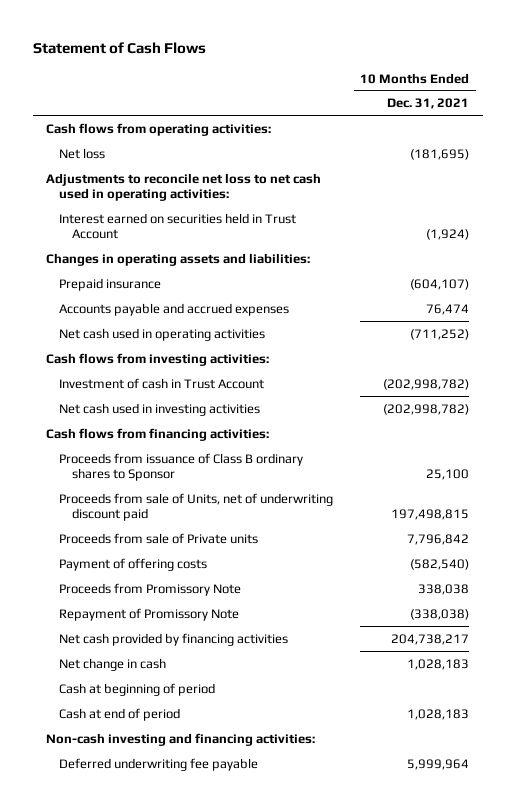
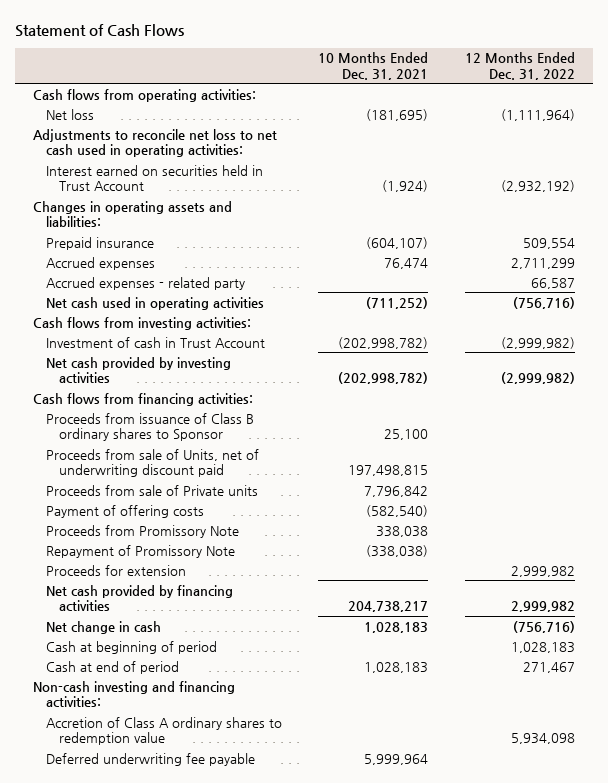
none -> [464,52,575,80] 12 Months Ended Dec. 31, 2022
[59,302,290,316] Accounts payable and accrued expenses -> [45,256,155,270] Accrued expenses
none -> [45,276,245,290] Accrued expenses - related party
[59,402,261,416] Net cash used in investing activities -> [45,356,231,384] Net cash provided by investing activities
none -> [45,564,186,576] Proceeds for extension
none -> [45,716,282,746] Accretion of Class A ordinary shares to redemption value

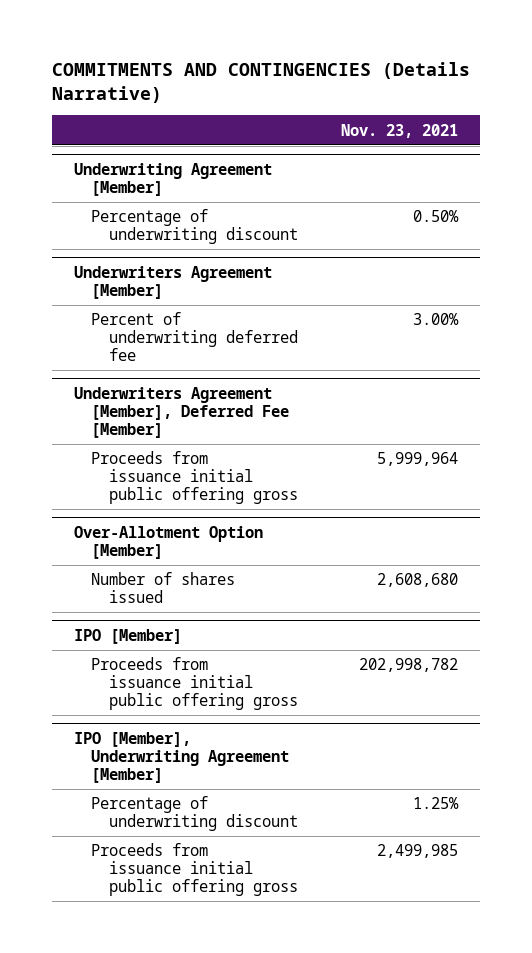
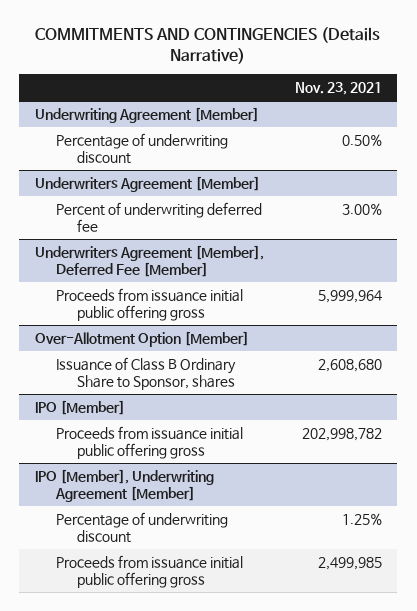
[91,572,236,604] Number of shares issued -> [55,356,236,390] Issuance of Class B Ordinary Share to Sponsor, shares

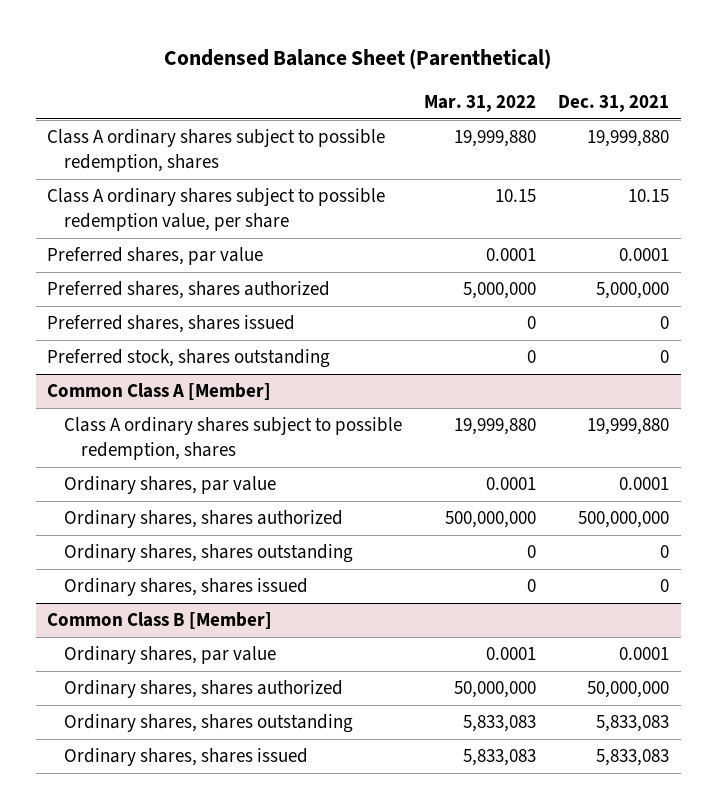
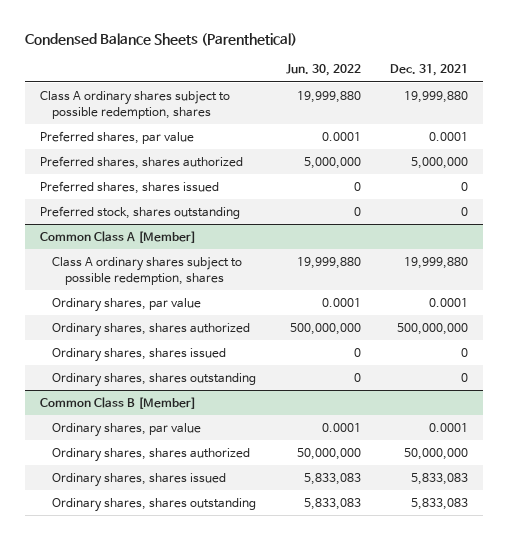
[164,49,552,70] Condensed Balance Sheet (Parenthetical) -> [24,32,297,46] Condensed Balance Sheets (Parenthetical)
[424,94,537,112] Mar. 31, 2022 -> none
none -> [285,64,361,77] Jun. 30, 2022
[47,188,386,231] Class A ordinary shares subject to possible redemption value, per share -> none
[64,544,354,564] Ordinary shares, shares outstanding -> [52,373,257,388] Ordinary shares, shares outstanding
[64,714,354,734] Ordinary shares, shares outstanding -> [52,498,257,513] Ordinary shares, shares outstanding

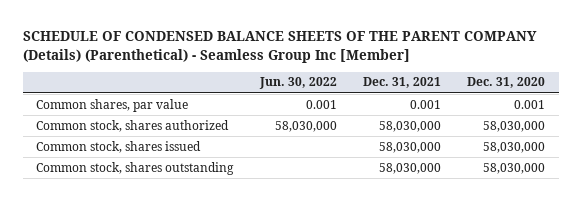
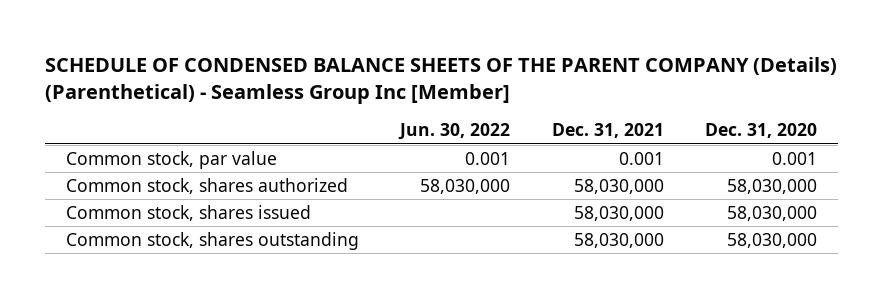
[36,98,189,112] Common shares, par value -> [65,150,277,169] Common stock, par value

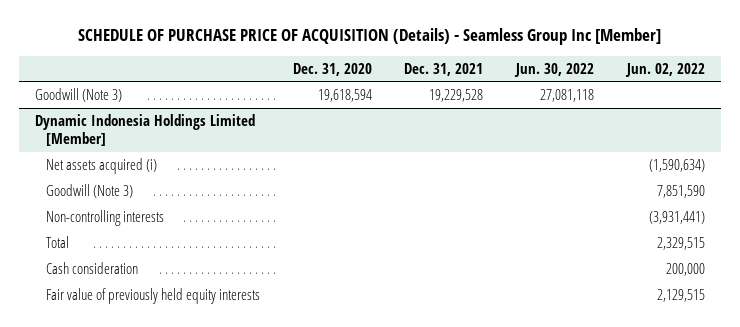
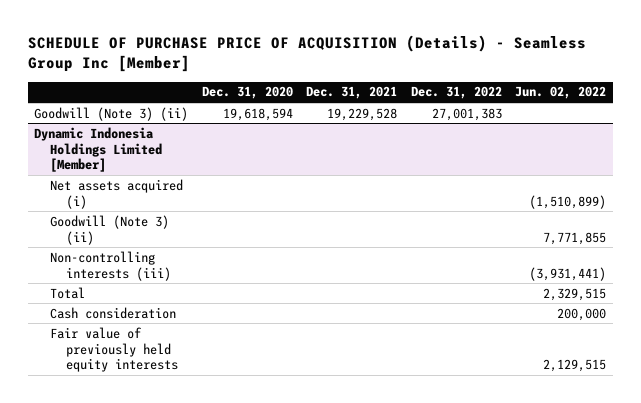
[514,62,595,77] Jun. 30, 2022 -> none
none -> [410,86,502,100] Dec. 31, 2022
[35,87,123,102] Goodwill (Note 3) -> [34,106,189,121] Goodwill (Note 3) (ii)
[648,158,705,172] (1,590,634) -> [529,194,607,209] (1,510,899)
[45,183,133,198] Goodwill (Note 3) -> [50,214,170,245] Goodwill (Note 3) (ii)
[656,184,705,198] 7,851,590 -> [543,231,607,245] 7,771,855
[45,209,164,226] Non-controlling interests -> [50,250,171,281] Non-controlling interests (iii)

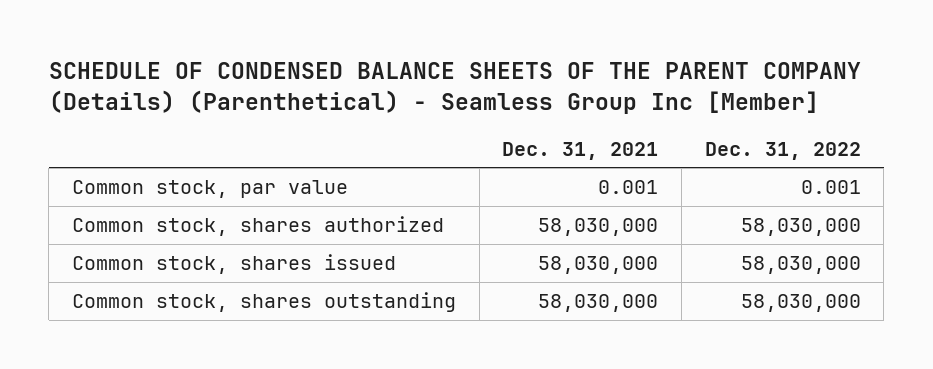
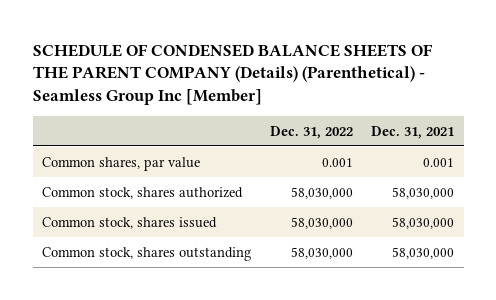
[71,179,348,198] Common stock, par value -> [42,156,201,171] Common shares, par value

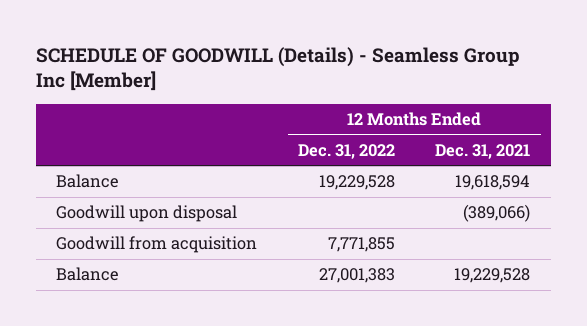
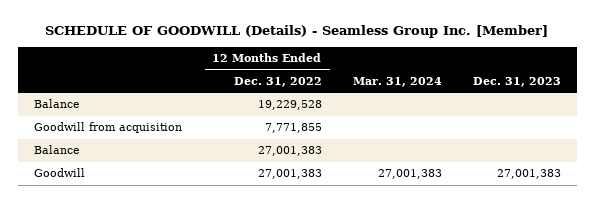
[35,46,520,92] SCHEDULE OF GOODWILL (Details) - Seamless Group Inc [Member] -> [45,25,549,39] SCHEDULE OF GOODWILL (Details) - Seamless Group Inc. [Member]
[435,143,531,159] Dec. 31, 2021 -> none
none -> [352,76,442,87] Mar. 31, 2024
none -> [473,76,562,87] Dec. 31, 2023
[56,205,238,223] Goodwill upon disposal -> none
none -> [33,168,85,178] Goodwill

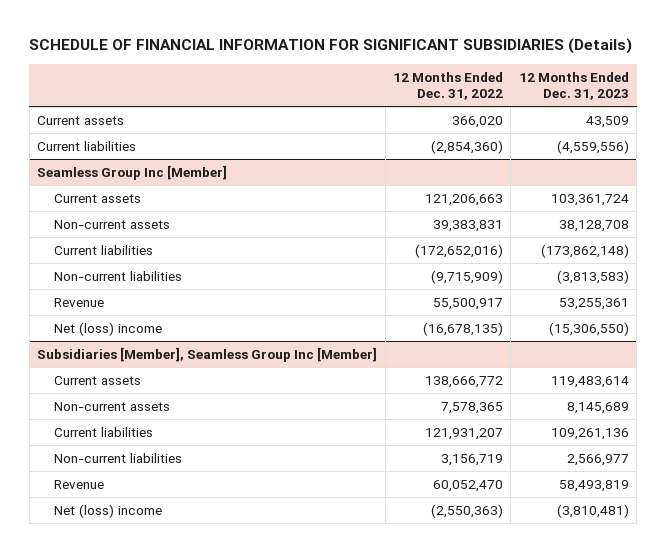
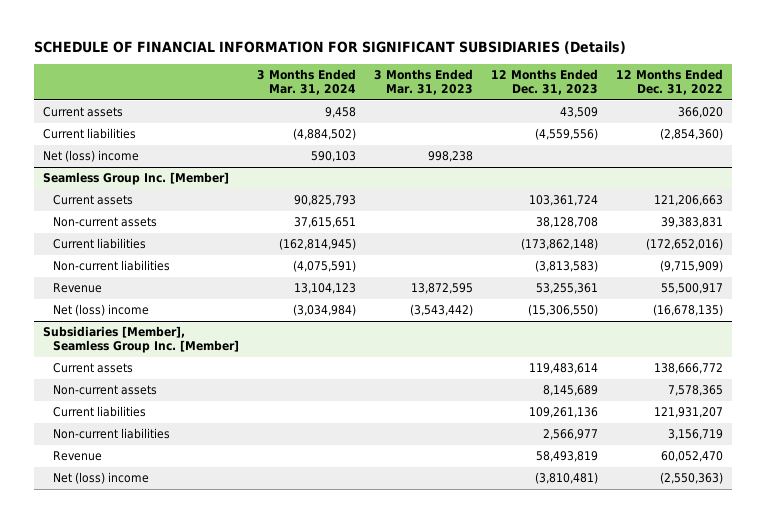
none -> [256,69,356,95] 3 Months Ended Mar. 31, 2024
none -> [373,69,473,95] 3 Months Ended Mar. 31, 2023
none -> [42,150,139,163] Net (loss) income
[37,164,228,180] Seamless Group Inc [Member] -> [42,172,229,186] Seamless Group Inc. [Member]
[37,346,378,362] Subsidiaries [Member], Seamless Group Inc [Member] -> [42,326,239,354] Subsidiaries [Member], Seamless Group Inc. [Member]

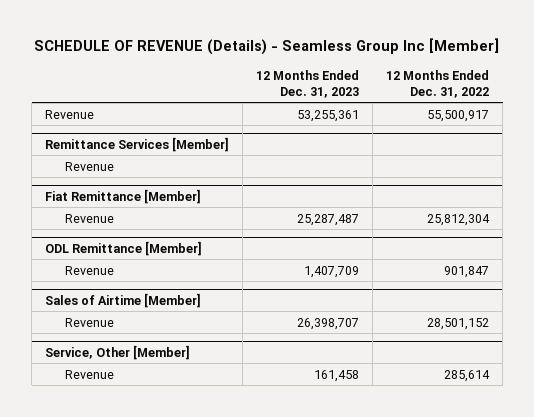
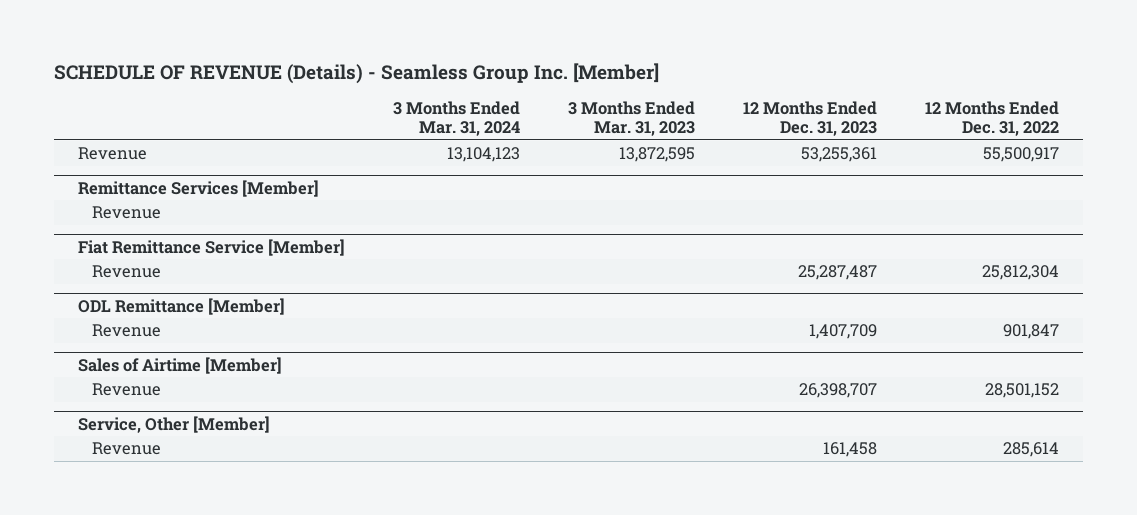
[34,38,500,56] SCHEDULE OF REVENUE (Details) - Seamless Group Inc [Member] -> [53,63,659,85] SCHEDULE OF REVENUE (Details) - Seamless Group Inc. [Member]
none -> [392,101,520,137] 3 Months Ended Mar. 31, 2024
none -> [568,101,696,137] 3 Months Ended Mar. 31, 2023
[45,188,202,204] Fiat Remittance [Member] -> [77,238,345,256] Fiat Remittance Service [Member]

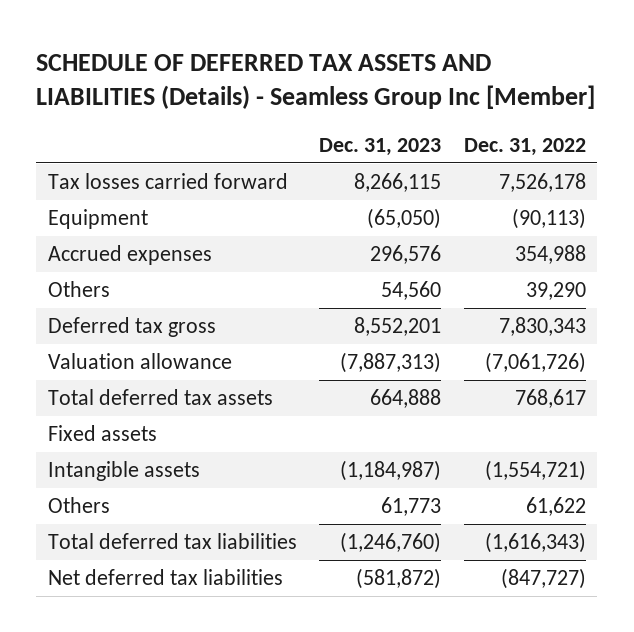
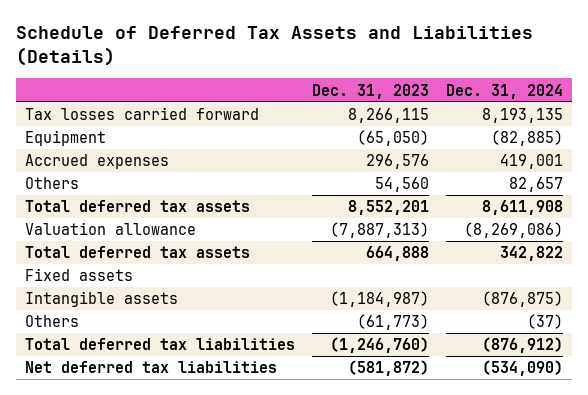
[36,53,596,109] SCHEDULE OF DEFERRED TAX ASSETS AND LIABILITIES (Details) - Seamless Group Inc [Member] -> [15,26,533,67] Schedule of Deferred Tax Assets and Liabilities (Details)
[463,137,586,156] Dec. 31, 2022 -> none
none -> [446,83,564,99] Dec. 31, 2024
[47,316,216,337] Deferred tax gross -> [24,200,250,213] Total deferred tax assets
[381,496,442,516] 61,773 -> [357,314,430,331] (61,773)

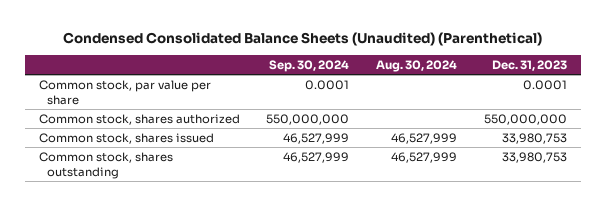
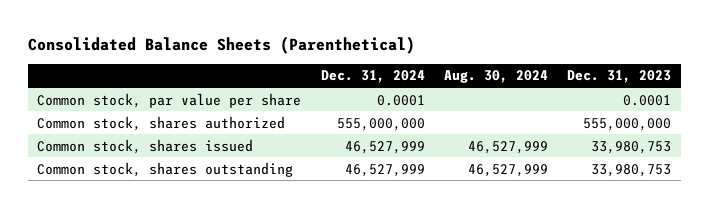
[62,32,542,47] Condensed Consolidated Balance Sheets (Unaudited) (Parenthetical) -> [27,35,415,54] Consolidated Balance Sheets (Parenthetical)
[269,59,350,72] Sep. 30, 2024 -> none
none -> [320,70,425,84] Dec. 31, 2024
[484,113,568,125] 550,000,000 -> [583,117,672,131] 555,000,000

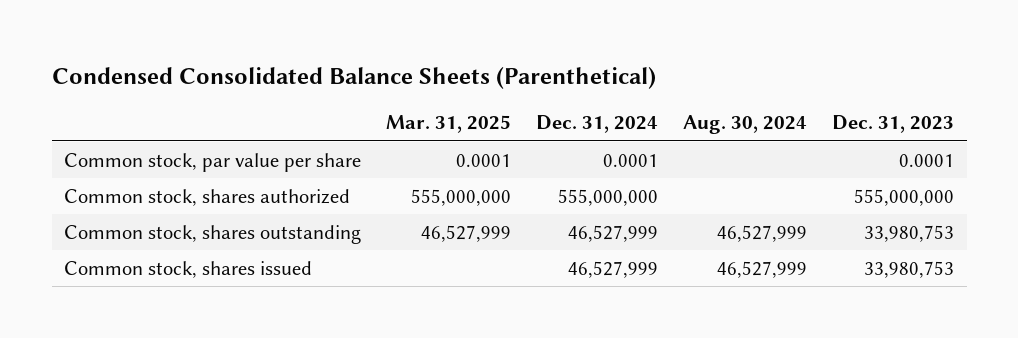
[27,35,415,54] Consolidated Balance Sheets (Parenthetical) -> [51,66,656,89] Condensed Consolidated Balance Sheets (Parenthetical)
none -> [386,115,512,134] Mar. 31, 2025
[37,138,254,154] Common stock, shares issued -> [64,260,313,278] Common stock, shares issued

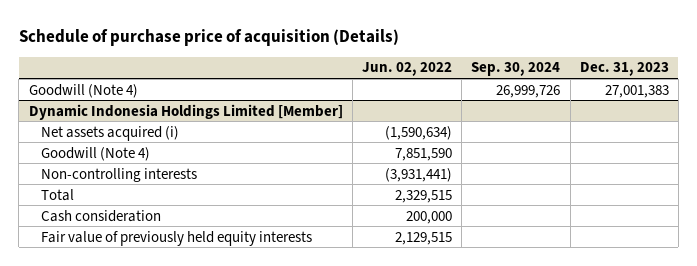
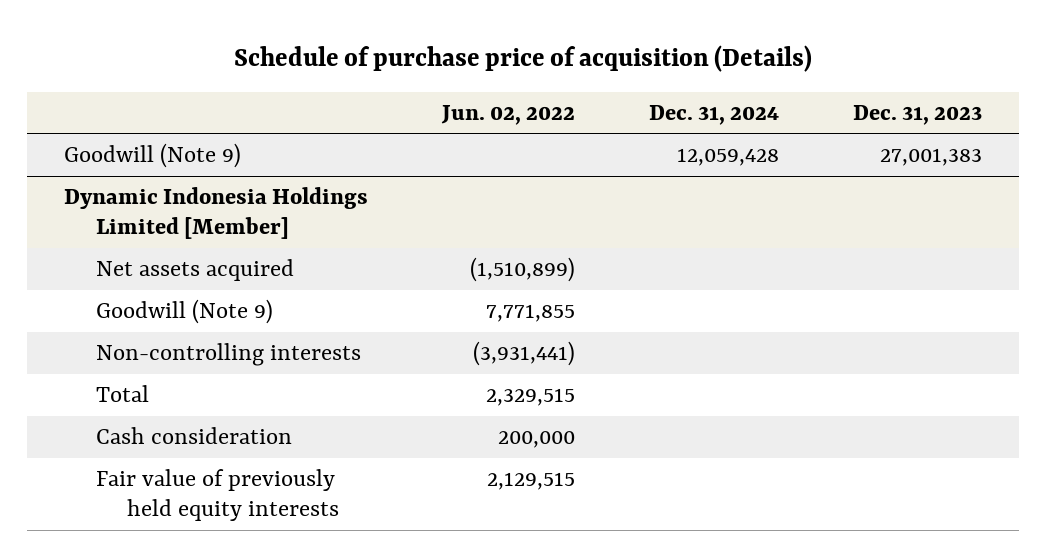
[471,62,561,77] Sep. 30, 2024 -> none
none -> [648,104,779,125] Dec. 31, 2024
[28,83,138,98] Goodwill (Note 4) -> [63,143,241,169] Goodwill (Note 9)
[41,125,180,141] Net assets acquired (i) -> [95,259,294,282] Net assets acquired
[385,125,453,140] (1,590,634) -> [469,257,575,283] (1,510,899)
[41,146,151,161] Goodwill (Note 4) -> [95,299,273,325] Goodwill (Note 9)
[395,147,453,161] 7,851,590 -> [485,304,575,323] 7,771,855

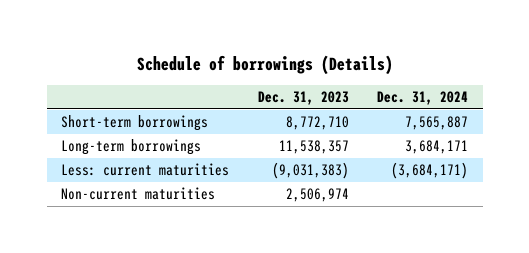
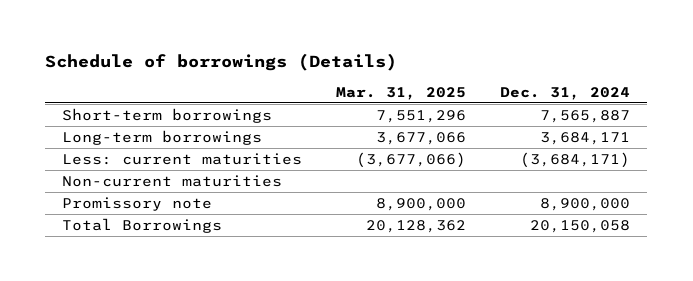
[257,91,349,106] Dec. 31, 2023 -> none
none -> [336,86,467,100] Mar. 31, 2025
none -> [62,196,213,211] Promissory note
none -> [62,217,223,233] Total Borrowings

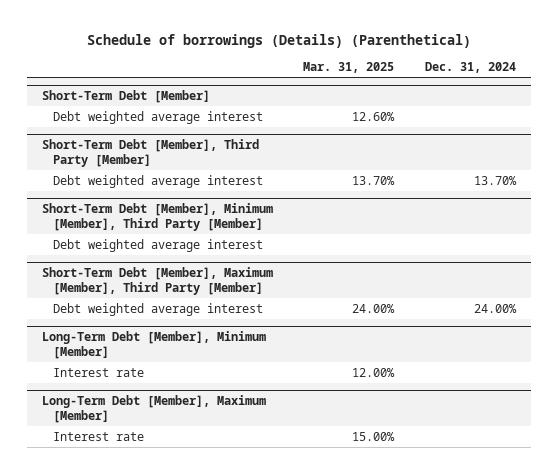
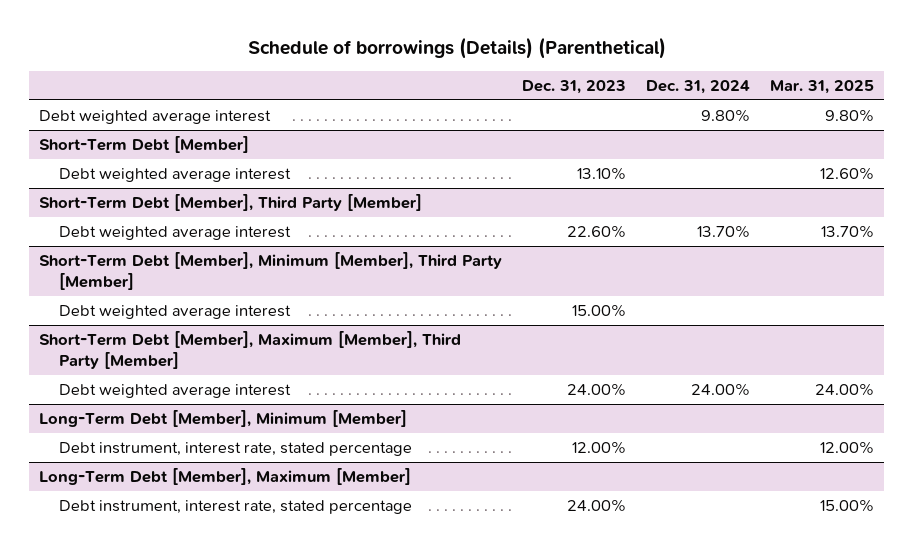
none -> [522,79,627,94] Dec. 31, 2023
none -> [38,110,271,125] Debt weighted average interest
[53,367,145,377] Interest rate -> [59,442,413,457] Debt instrument, interest rate, stated percentage
[53,431,145,441] Interest rate -> [59,500,413,515] Debt instrument, interest rate, stated percentage

